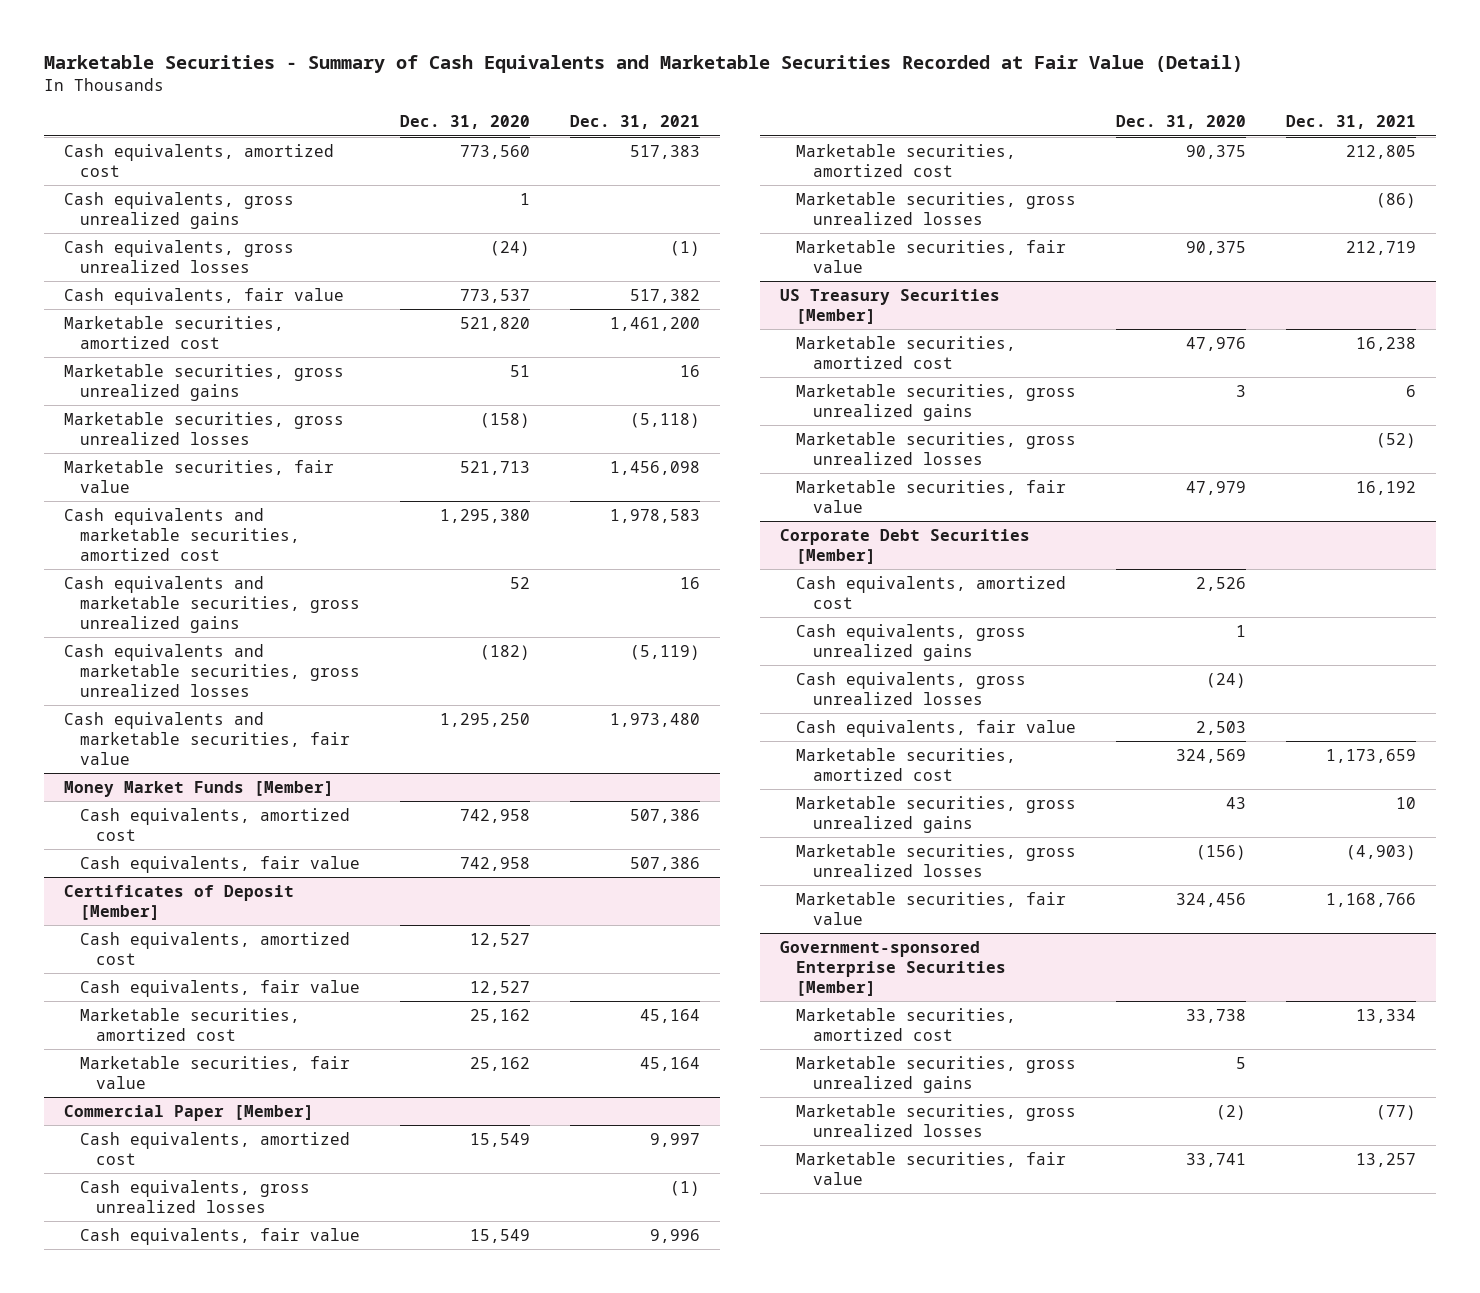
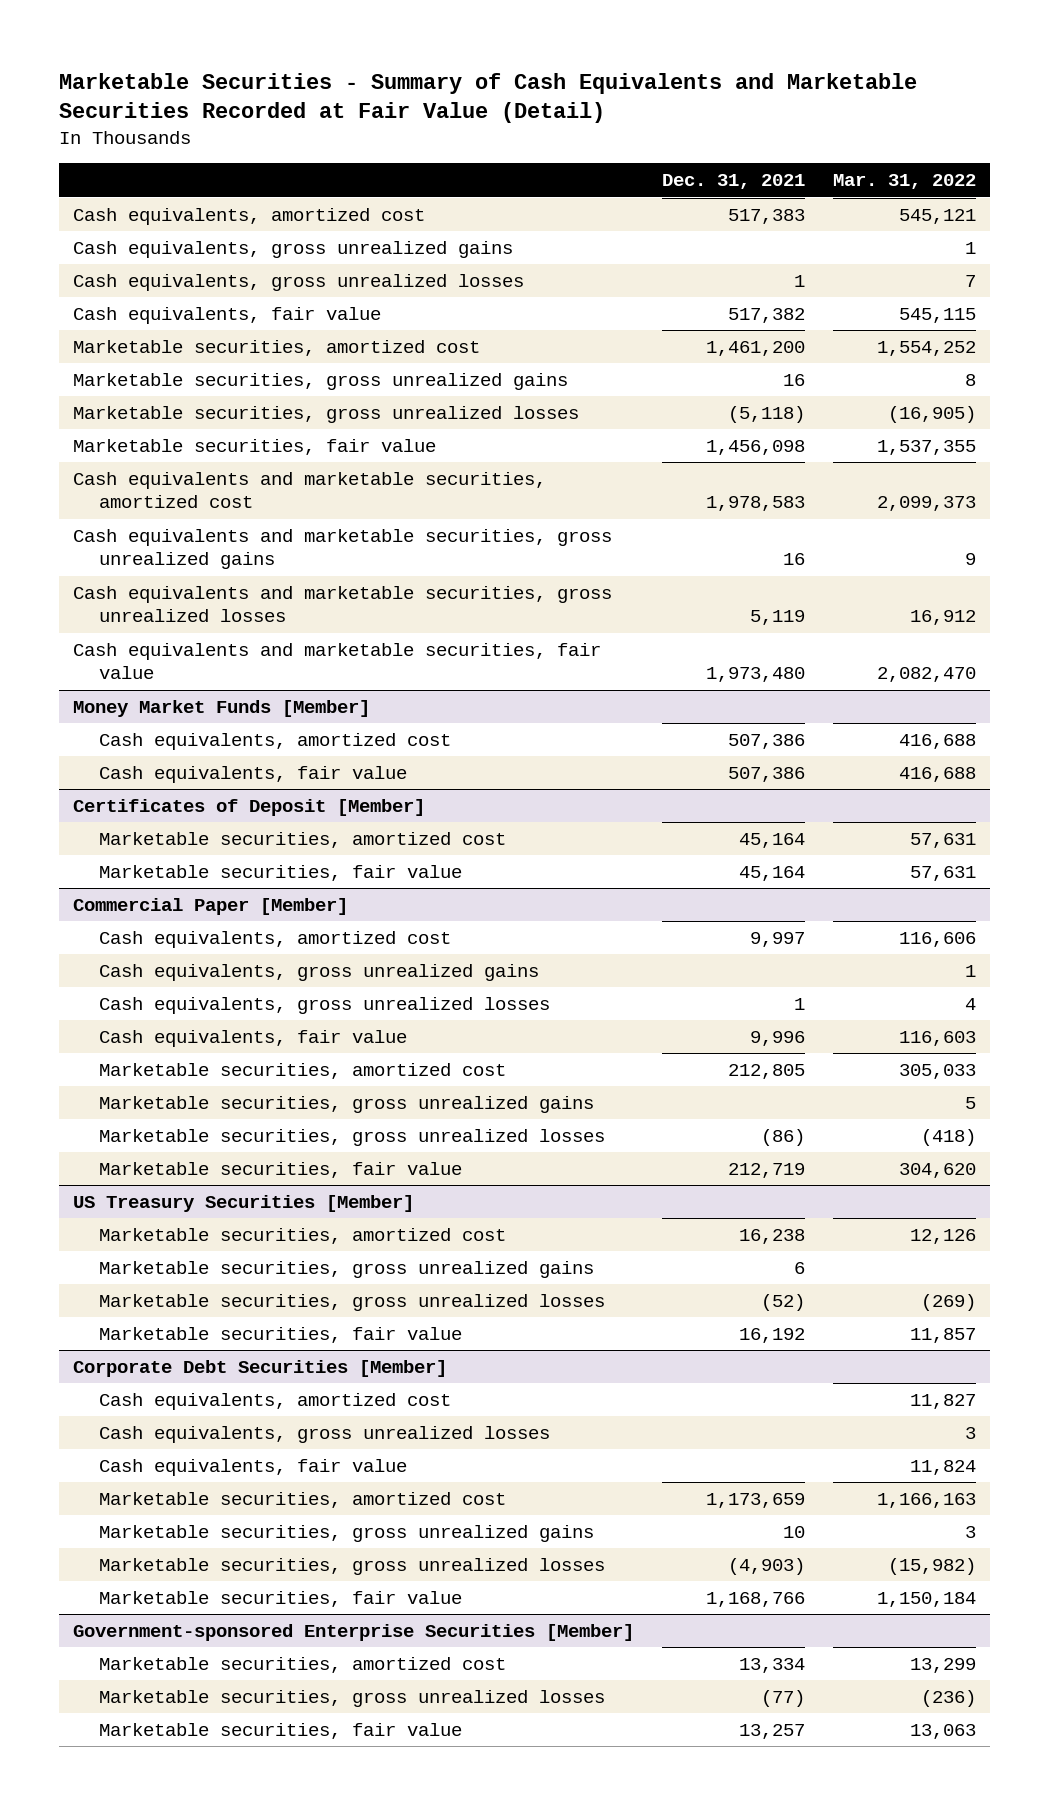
[400,115,531,130] Dec. 31, 2020 -> none
none -> [832,174,976,190] Mar. 31, 2022
[670,240,701,256] (1) -> [794,274,806,287] 1
[630,644,701,660] (5,119) -> [750,610,806,626] 5,119
[80,931,351,965] Cash equivalents, amortized cost -> none
[80,979,361,997] Cash equivalents, fair value -> none
none -> [99,963,540,981] Cash equivalents, gross unrealized gains
[670,1180,701,1196] (1) -> [794,997,806,1010] 1
none -> [99,1095,595,1113] Marketable securities, gross unrealized gains
[796,623,1027,661] Cash equivalents, gross unrealized gains -> none
[796,1055,1077,1093] Marketable securities, gross unrealized gains -> none

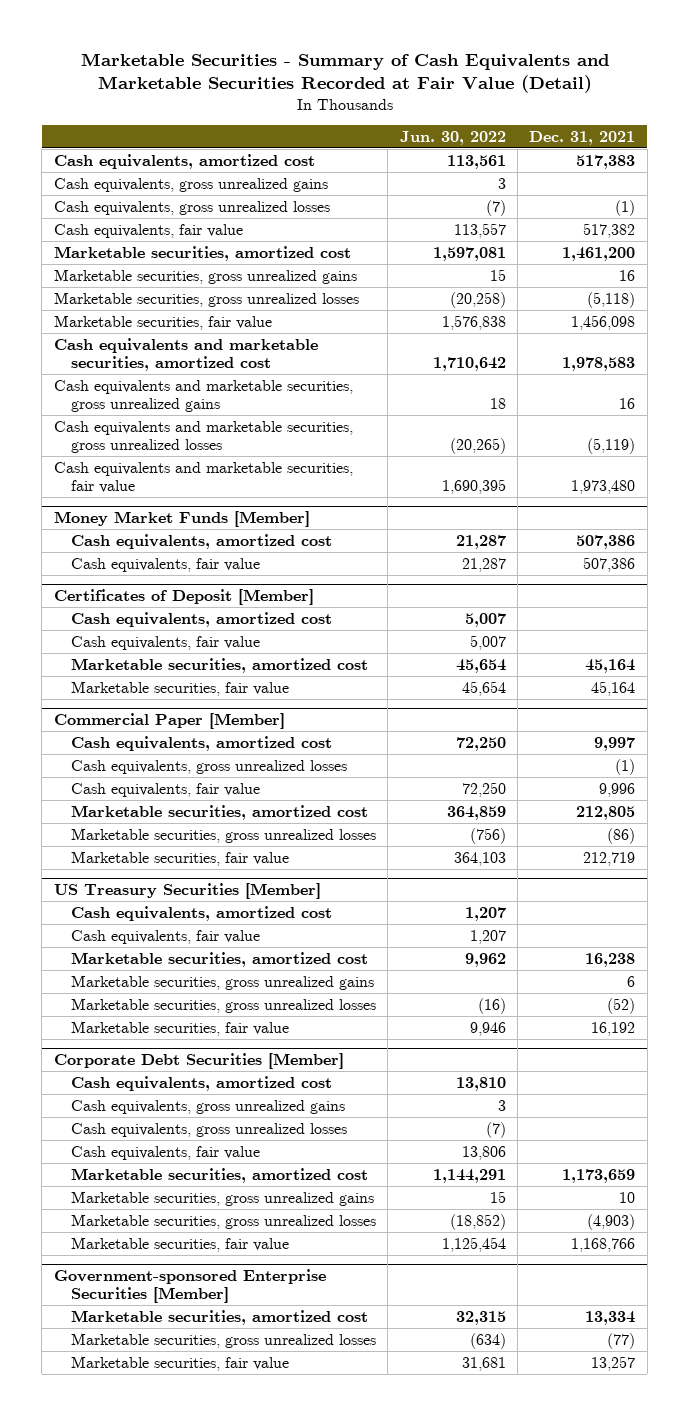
[832,174,976,190] Mar. 31, 2022 -> none
none -> [399,130,506,145] Jun. 30, 2022
[794,274,806,287] 1 -> [615,199,636,216] (1)
[750,610,806,626] 5,119 -> [587,437,636,454] (5,119)
none -> [70,611,332,627] Cash equivalents, amortized cost
none -> [70,635,260,650] Cash equivalents, fair value
[99,963,540,981] Cash equivalents, gross unrealized gains -> none
[794,997,806,1010] 1 -> [615,758,636,775] (1)
[99,1095,595,1113] Marketable securities, gross unrealized gains -> none
none -> [70,905,332,921] Cash equivalents, amortized cost
none -> [70,929,260,944] Cash equivalents, fair value
none -> [70,1099,345,1114] Cash equivalents, gross unrealized gains

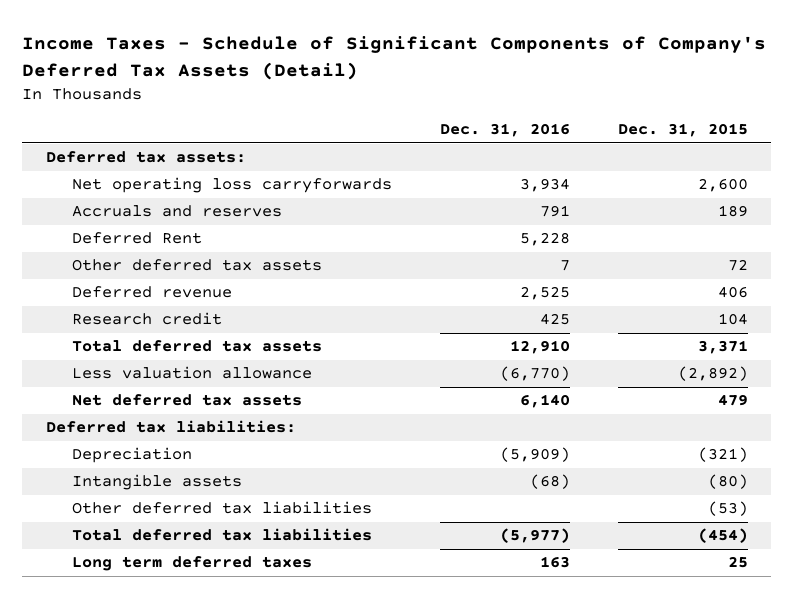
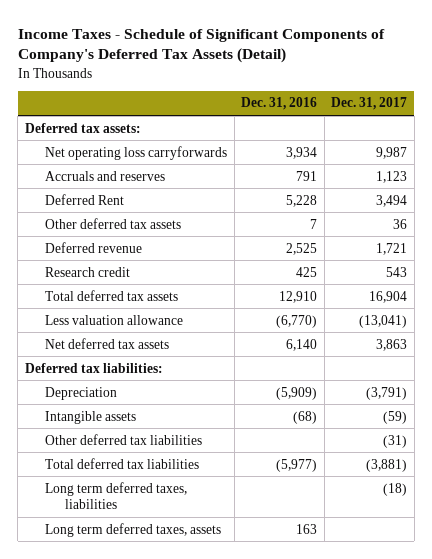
[617,123,748,138] Dec. 31, 2015 -> none
none -> [331,97,408,111] Dec. 31, 2017
none -> [45,481,188,510] Long term deferred taxes, liabilities
[72,556,313,572] Long term deferred taxes -> [45,522,222,537] Long term deferred taxes, assets

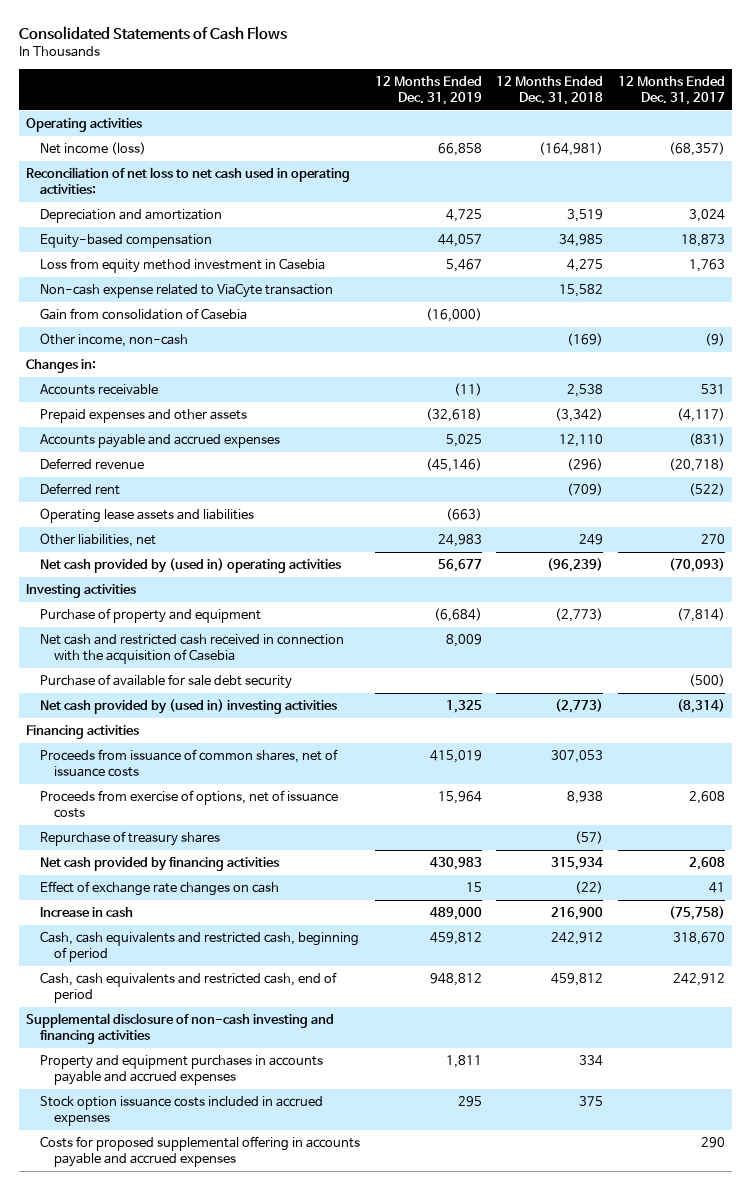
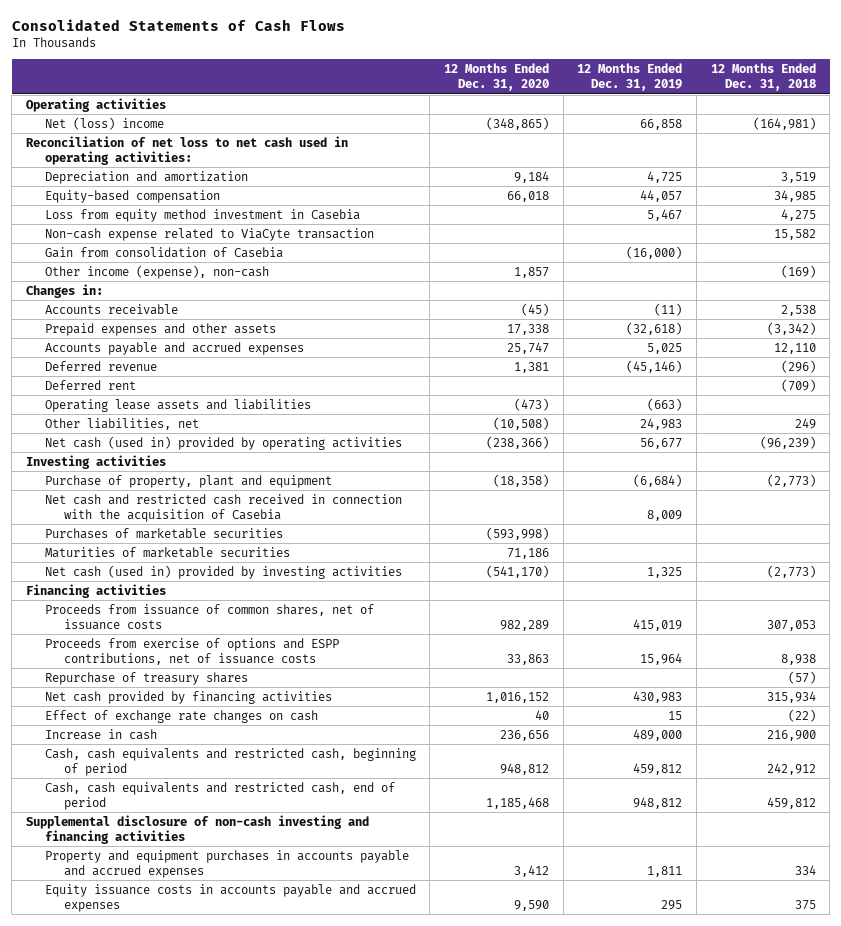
[617,76,725,105] 12 Months Ended Dec. 31, 2017 -> none
none -> [443,63,549,92] 12 Months Ended Dec. 31, 2020
[39,142,146,156] Net income (loss) -> [44,116,164,130] Net (loss) income
[39,333,188,348] Other income, non-cash -> [44,264,269,279] Other income (expense), non-cash
[39,558,341,574] Net cash provided by (used in) operating activities -> [44,435,402,450] Net cash (used in) provided by operating activities
[39,608,261,624] Purchase of property and equipment -> [44,474,332,488] Purchase of property, plant and equipment
[39,674,292,690] Purchase of available for sale debt security -> none
none -> [44,527,283,539] Purchases of marketable securities
none -> [44,546,290,558] Maturities of marketable securities
[39,699,337,715] Net cash provided by (used in) investing activities -> [44,564,402,579] Net cash (used in) provided by investing activities
[39,790,338,818] Proceeds from exercise of options, net of issuance costs -> [44,637,339,665] Proceeds from exercise of options and ESPP contributions, net of issuance costs
[39,1136,360,1167] Costs for proposed supplemental offering in accounts payable and accrued expenses -> none
[39,1096,323,1126] Stock option issuance costs included in accrued expenses -> [44,883,416,912] Equity issuance costs in accounts payable and accrued expenses

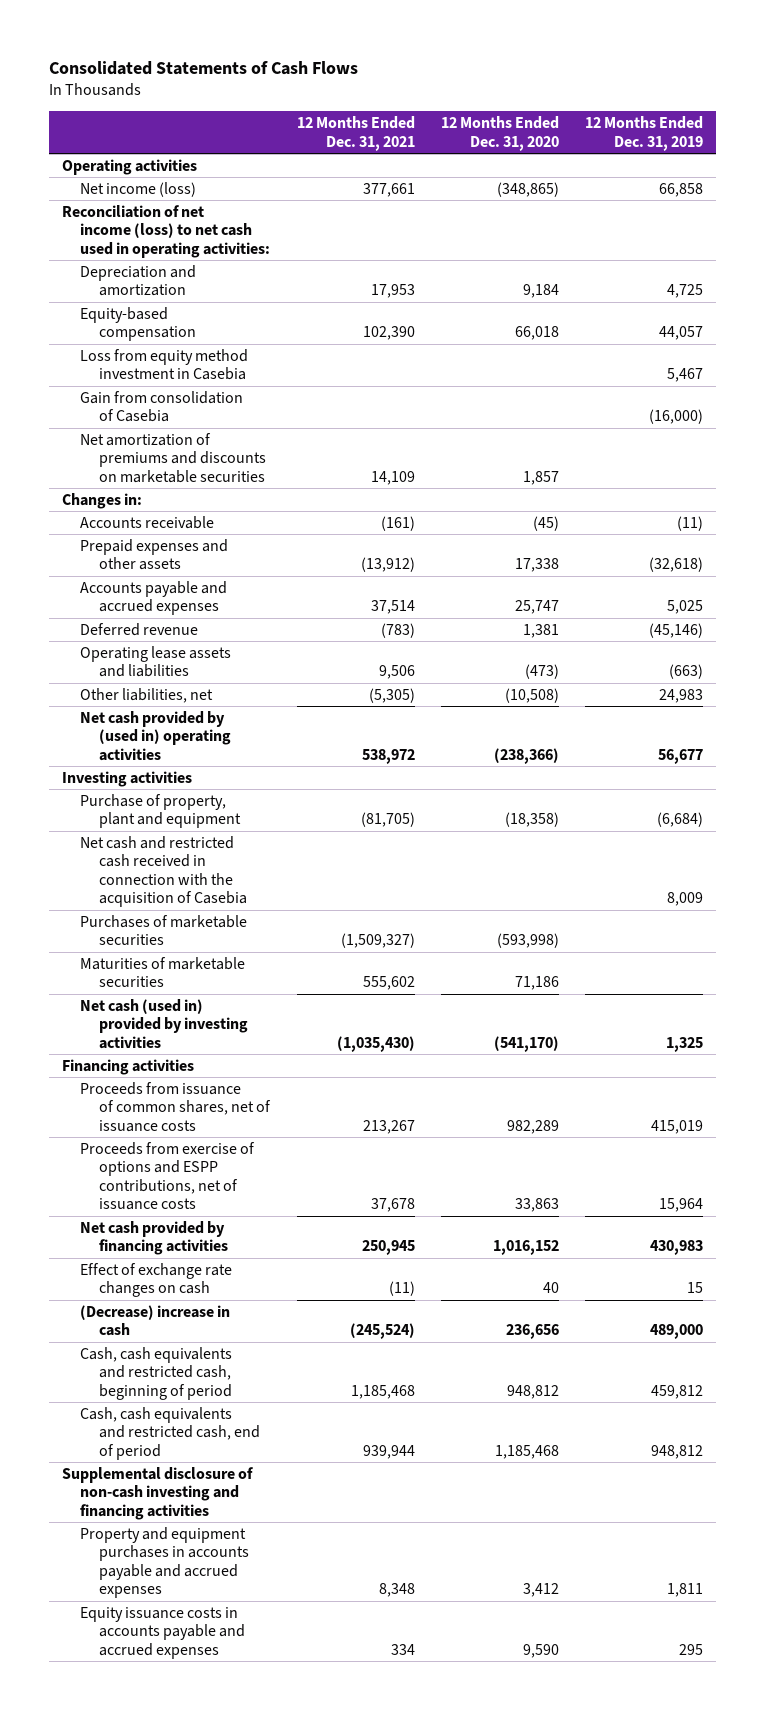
[710,63,816,92] 12 Months Ended Dec. 31, 2018 -> none
none -> [296,116,415,151] 12 Months Ended Dec. 31, 2021
[44,116,164,130] Net (loss) income -> [80,181,197,197] Net income (loss)
[25,135,348,165] Reconciliation of net loss to net cash used in operating activities: -> [62,204,271,258] Reconciliation of net income (loss) to net cash used in operating activities:
[44,227,374,241] Non-cash expense related to ViaCyte transaction -> none
[44,264,269,279] Other income (expense), non-cash -> [80,432,266,483] Net amortization of premiums and discounts on marketable securities
[44,379,136,390] Deferred rent -> none
[44,435,402,450] Net cash (used in) provided by operating activities -> [80,710,231,761] Net cash provided by (used in) operating activities
[44,671,248,685] Repurchase of treasury shares -> none
[44,728,157,740] Increase in cash -> [80,1304,231,1337] (Decrease) increase in cash

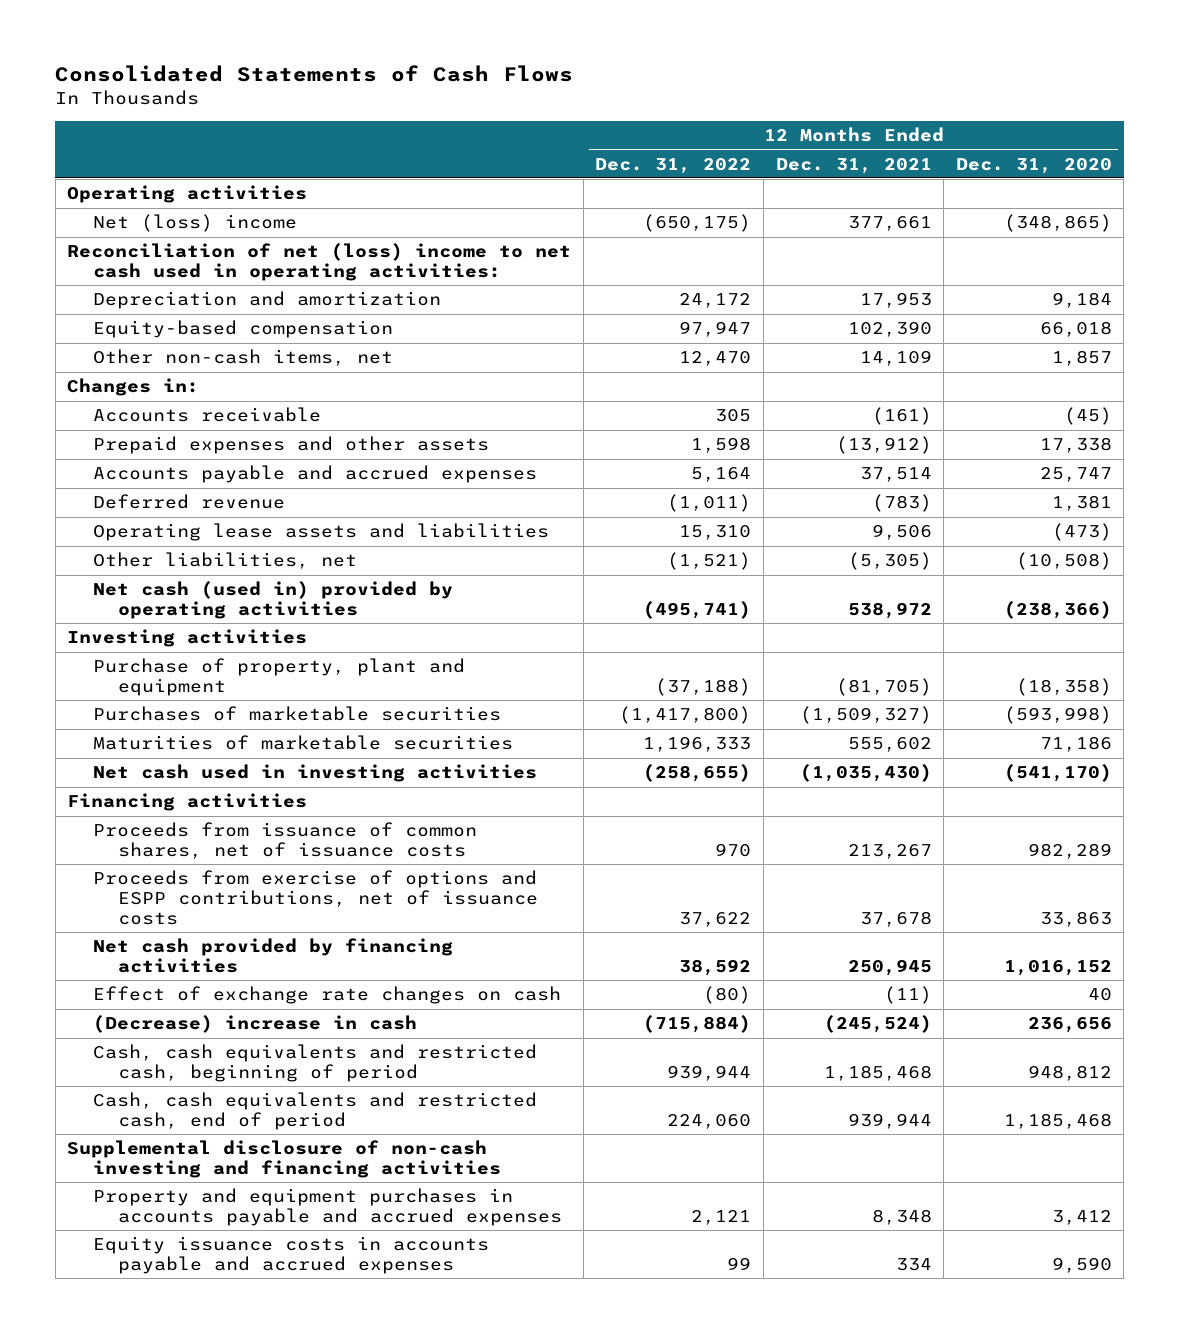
[584,116,703,151] 12 Months Ended Dec. 31, 2019 -> none
none -> [595,157,752,174] Dec. 31, 2022
[80,181,197,197] Net income (loss) -> [92,214,297,233] Net (loss) income
[62,204,271,258] Reconciliation of net income (loss) to net cash used in operating activities: -> [67,243,572,281] Reconciliation of net (loss) income to net cash used in operating activities:
[80,348,249,381] Loss from equity method investment in Casebia -> none
[80,390,244,423] Gain from consolidation of Casebia -> none
[80,432,266,483] Net amortization of premiums and discounts on marketable securities -> [92,349,393,367] Other non-cash items, net
[80,710,231,761] Net cash provided by (used in) operating activities -> [92,581,453,619] Net cash (used in) provided by operating activities
[80,835,247,908] Net cash and restricted cash received in connection with the acquisition of Casebia -> none
[80,998,248,1049] Net cash (used in) provided by investing activities -> [92,764,537,783] Net cash used in investing activities

